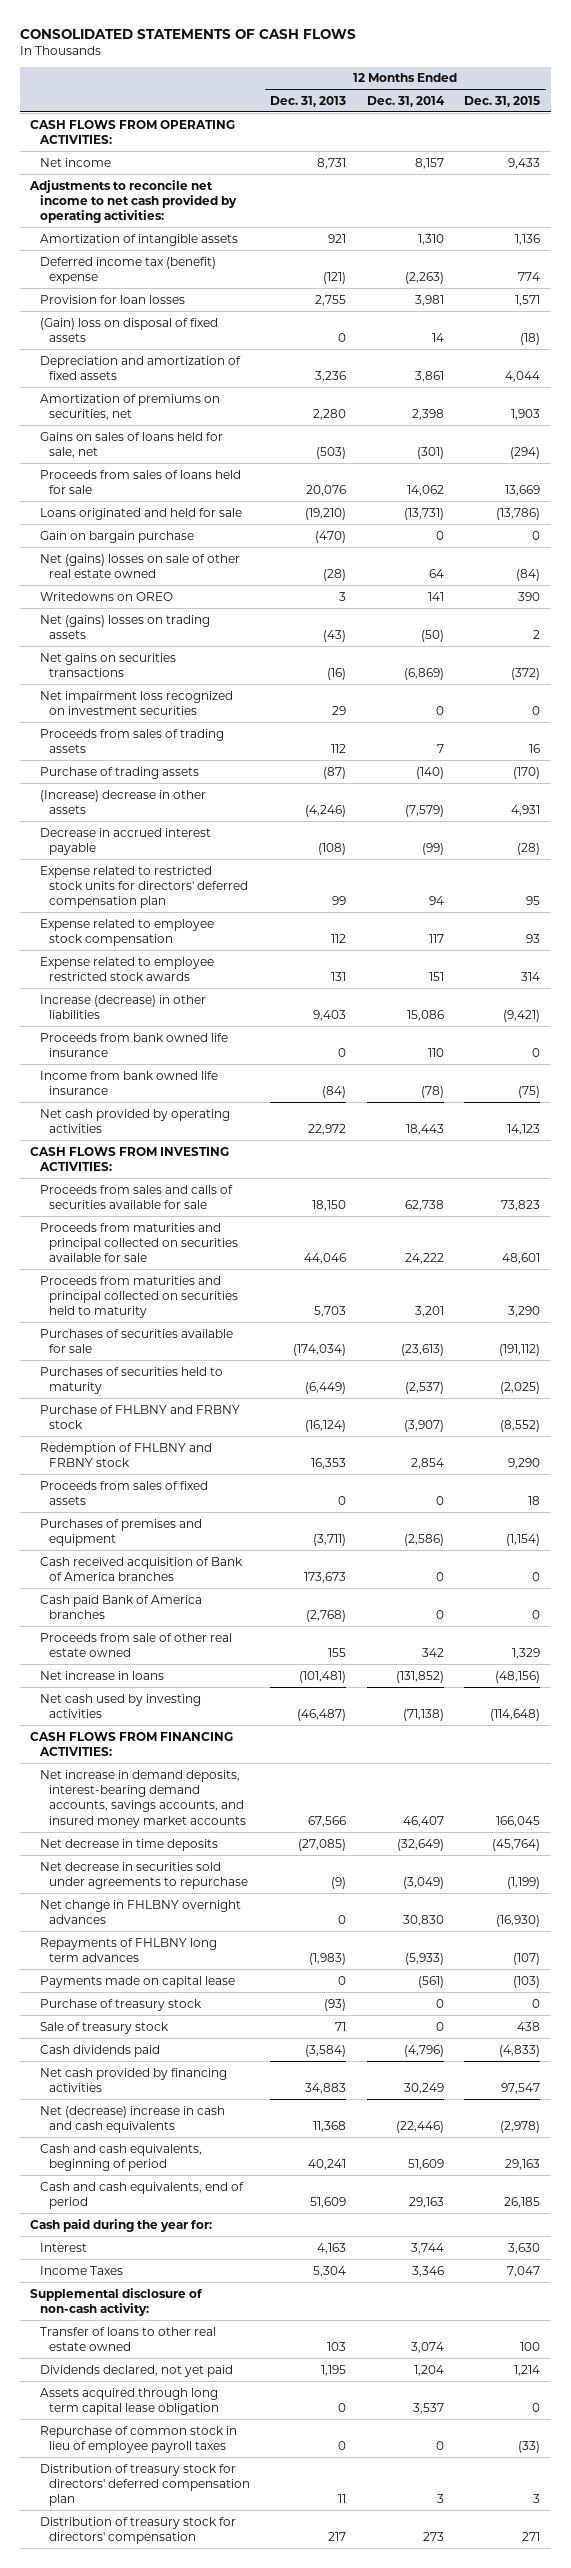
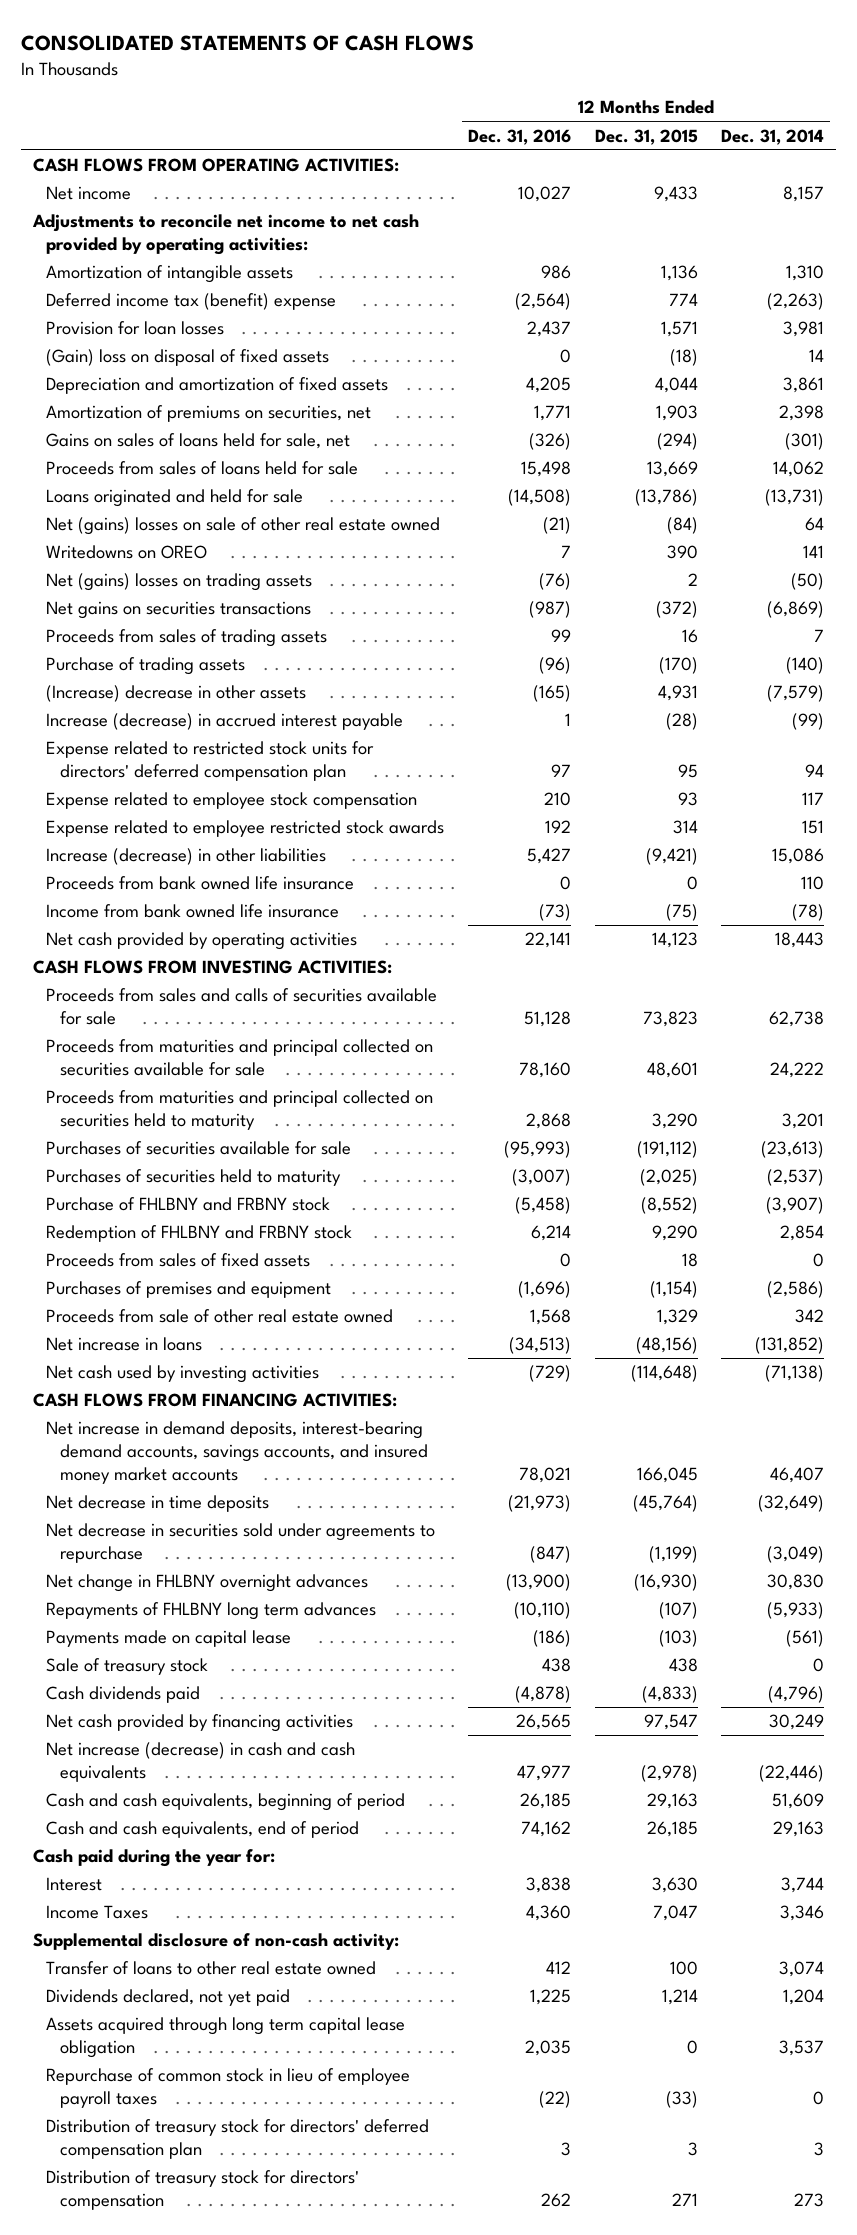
[270,95,347,107] Dec. 31, 2013 -> none
none -> [467,128,571,145] Dec. 31, 2016
[39,530,194,543] Gain on bargain purchase -> none
[39,690,233,715] Net impairment loss recognized on investment securities -> none
[39,827,211,855] Decrease in accrued interest payable -> [46,713,404,731] Increase (decrease) in accrued interest payable
[39,1556,243,1581] Cash received acquisition of Bank of America branches -> none
[39,1594,202,1619] Cash paid Bank of America branches -> none
[39,1998,202,2011] Purchase of treasury stock -> none
[39,2105,225,2133] Net (decrease) increase in cash and cash equivalents -> [46,1742,356,1783] Net increase (decrease) in cash and cash equivalents

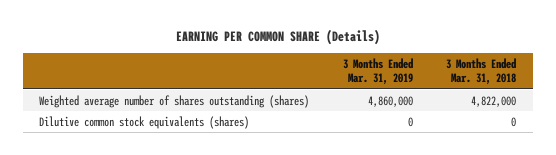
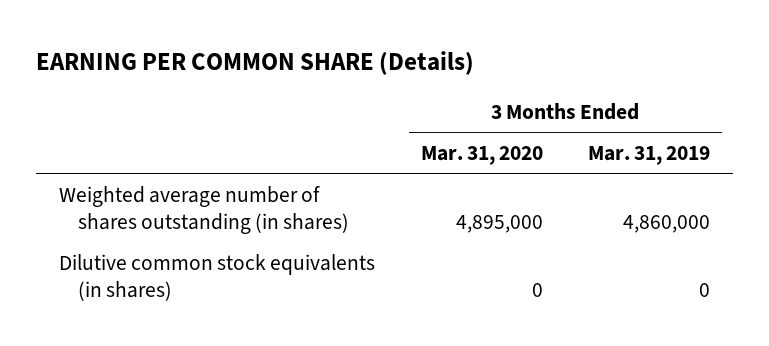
[446,57,517,86] 3 Months Ended Mar. 31, 2018 -> none
none -> [420,145,543,165] Mar. 31, 2020
[39,94,310,108] Weighted average number of shares outstanding (shares) -> [59,185,349,234] Weighted average number of shares outstanding (in shares)
[39,115,250,129] Dilutive common stock equivalents (shares) -> [59,253,376,301] Dilutive common stock equivalents (in shares)

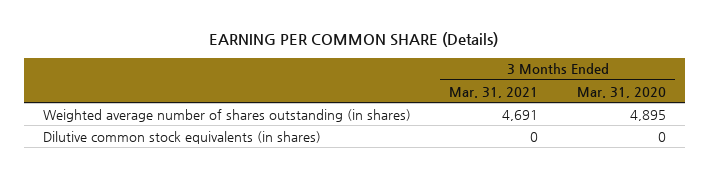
[588,145,711,165] Mar. 31, 2019 -> none
none -> [449,86,539,98] Mar. 31, 2021
[455,214,543,233] 4,895,000 -> [629,109,666,121] 4,895

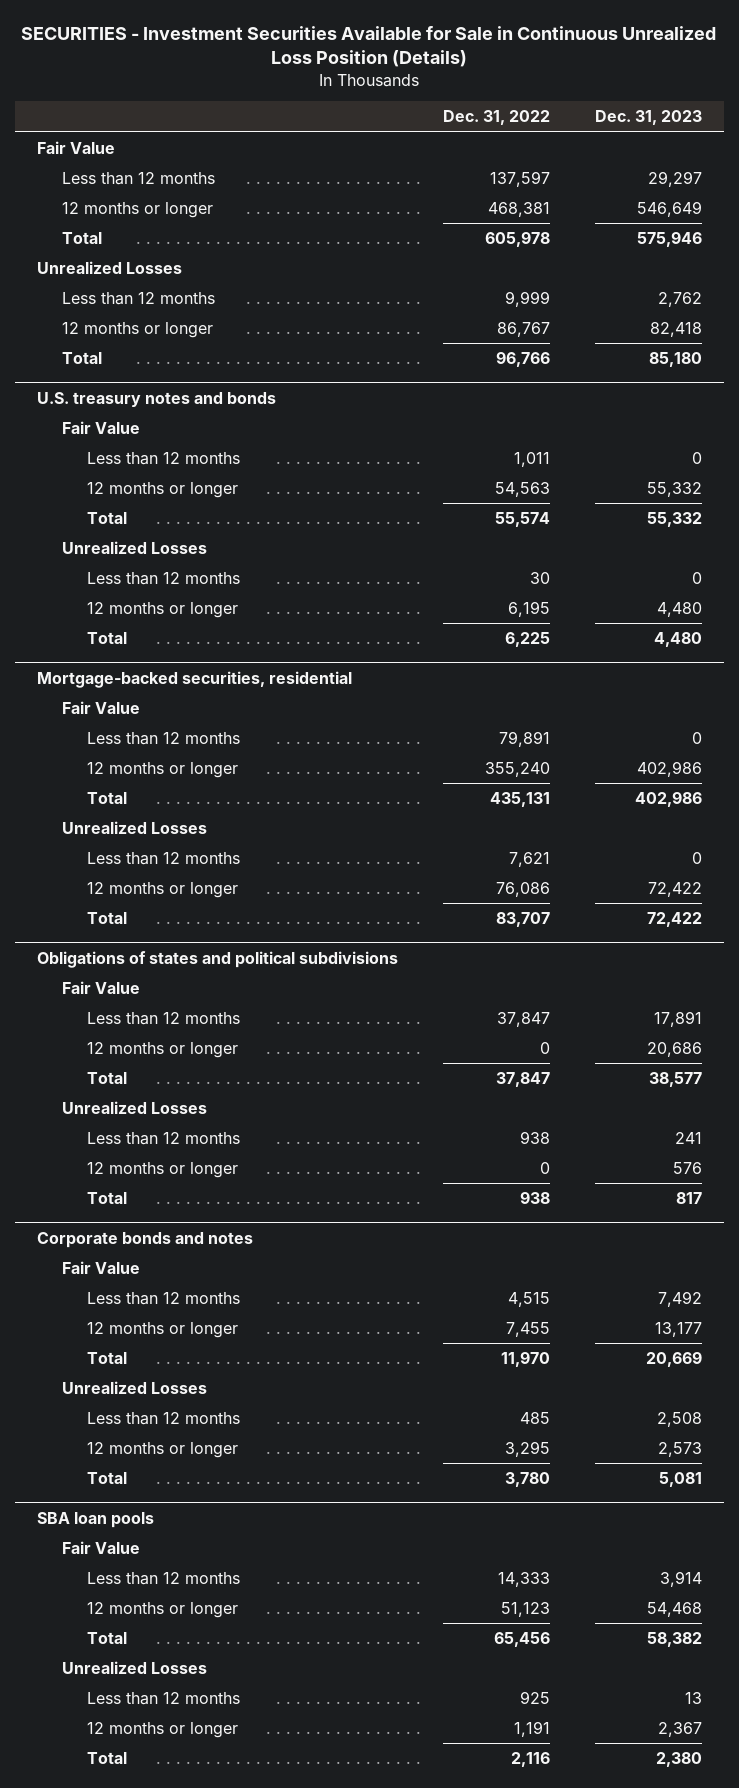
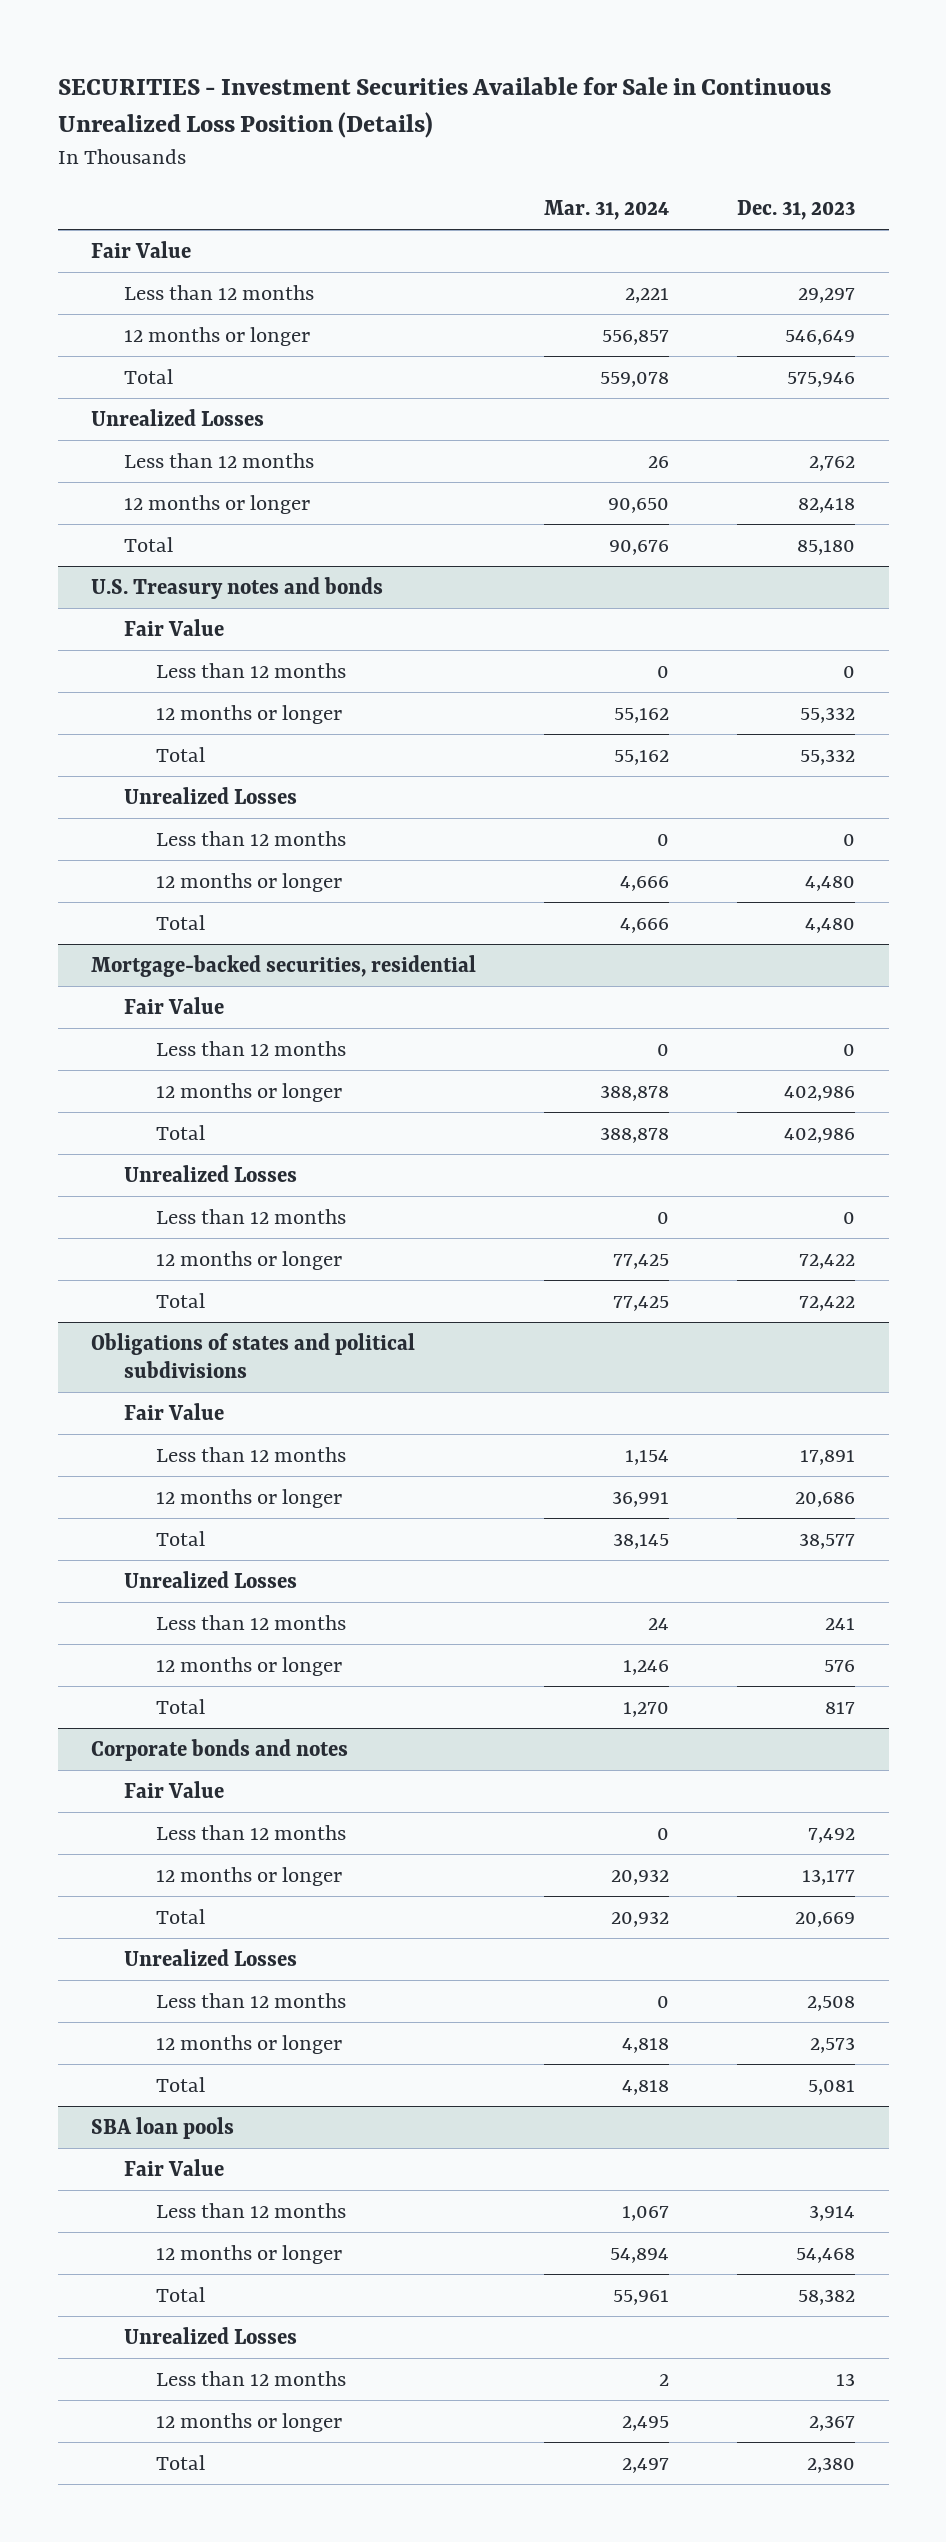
[442,110,550,126] Dec. 31, 2022 -> none
none -> [544,200,670,221] Mar. 31, 2024
[37,391,277,407] U.S. treasury notes and bonds -> [91,576,384,599] U.S. Treasury notes and bonds

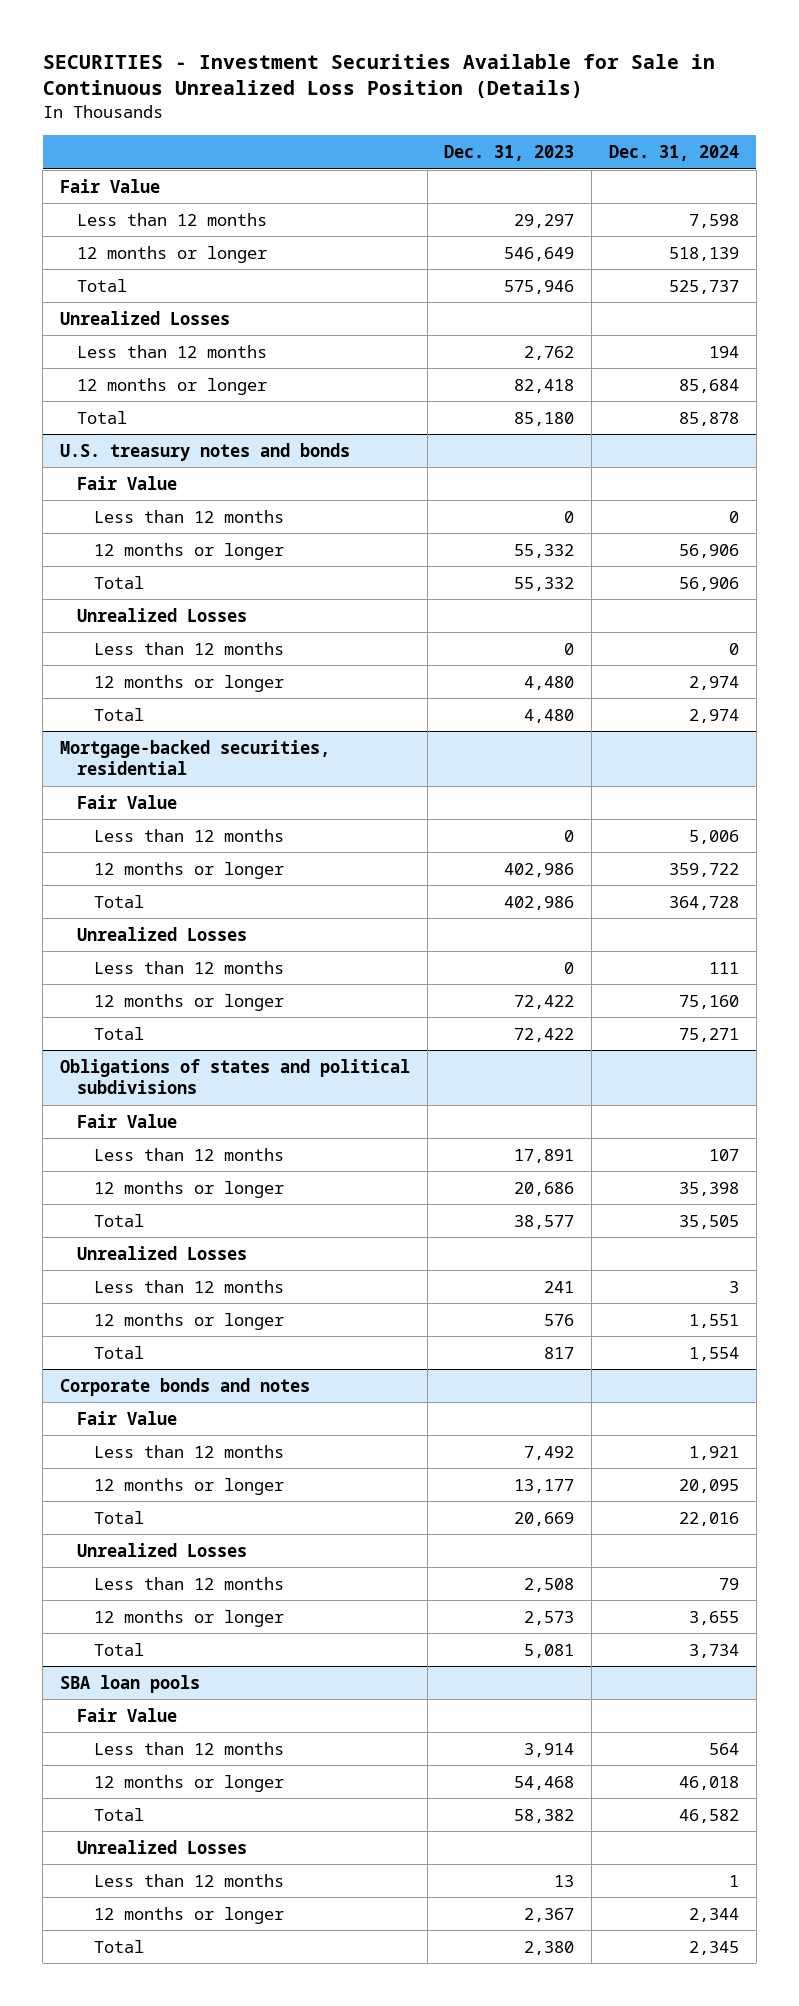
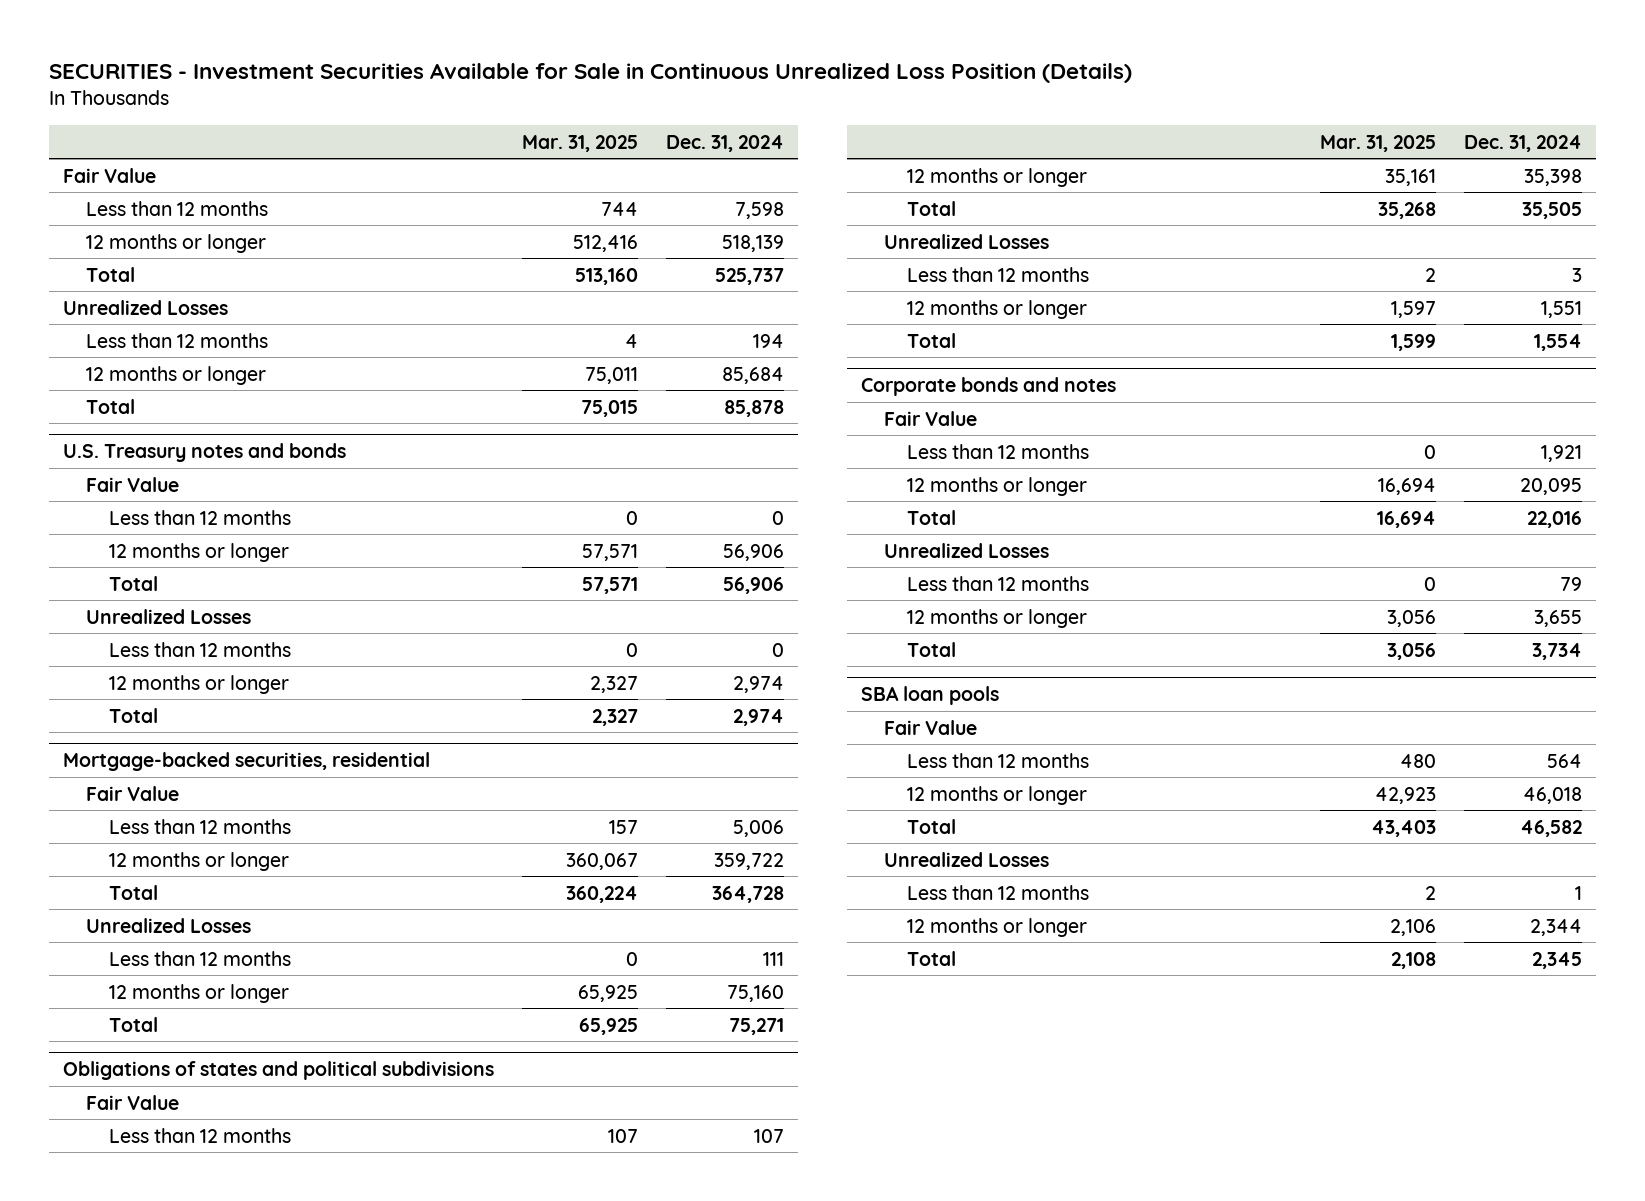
[444,145,575,162] Dec. 31, 2023 -> none
none -> [522,134,639,152] Mar. 31, 2025
[59,442,350,461] U.S. treasury notes and bonds -> [63,443,347,463] U.S. Treasury notes and bonds

